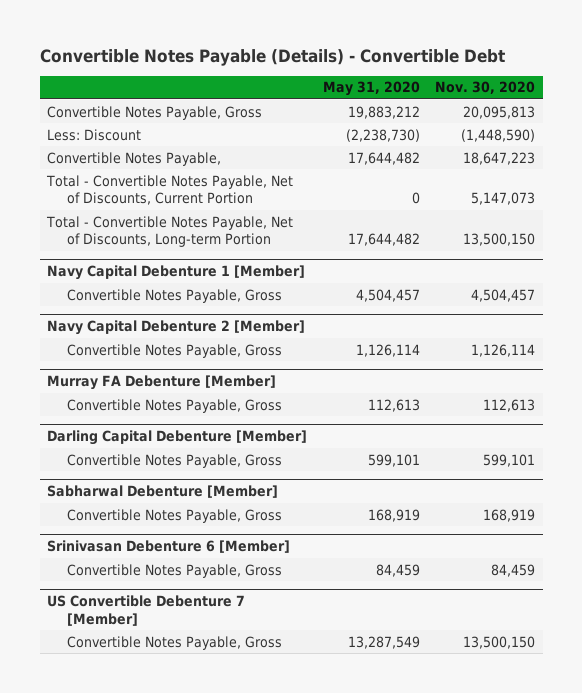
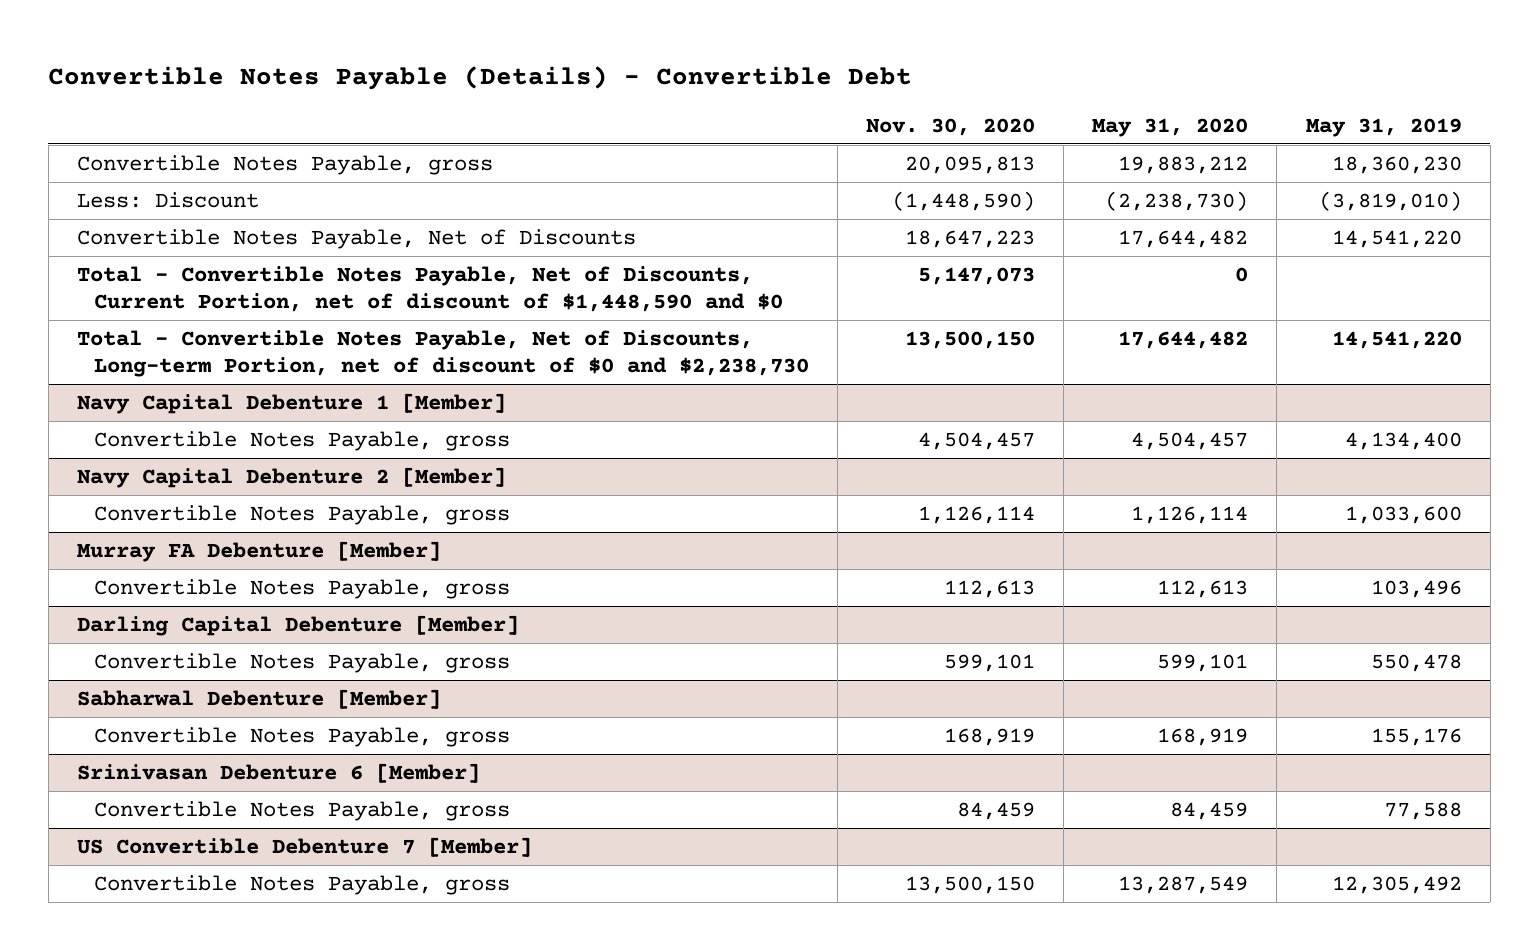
none -> [1305,117,1462,137] May 31, 2019
[47,105,263,120] Convertible Notes Payable, Gross -> [77,155,494,176] Convertible Notes Payable, gross
[47,151,222,166] Convertible Notes Payable, -> [77,229,637,250] Convertible Notes Payable, Net of Discounts
[46,174,294,206] Total - Convertible Notes Payable, Net of Discounts, Current Portion -> [77,266,783,313] Total - Convertible Notes Payable, Net of Discounts, Current Portion, net of discount of $1,448,590 and $0
[46,215,294,248] Total - Convertible Notes Payable, Net of Discounts, Long-term Portion -> [77,330,809,378] Total - Convertible Notes Payable, Net of Discounts, Long-term Portion, net of discount of $0 and $2,238,730
[67,288,283,303] Convertible Notes Payable, Gross -> [93,431,510,452] Convertible Notes Payable, gross
[67,343,283,358] Convertible Notes Payable, Gross -> [93,505,510,526] Convertible Notes Payable, gross
[67,398,283,413] Convertible Notes Payable, Gross -> [93,579,510,600] Convertible Notes Payable, gross
[67,453,283,468] Convertible Notes Payable, Gross -> [93,653,510,674] Convertible Notes Payable, gross
[67,508,283,523] Convertible Notes Payable, Gross -> [93,727,510,748] Convertible Notes Payable, gross
[67,563,283,578] Convertible Notes Payable, Gross -> [93,801,510,822] Convertible Notes Payable, gross
[67,635,283,650] Convertible Notes Payable, Gross -> [93,875,510,896] Convertible Notes Payable, gross

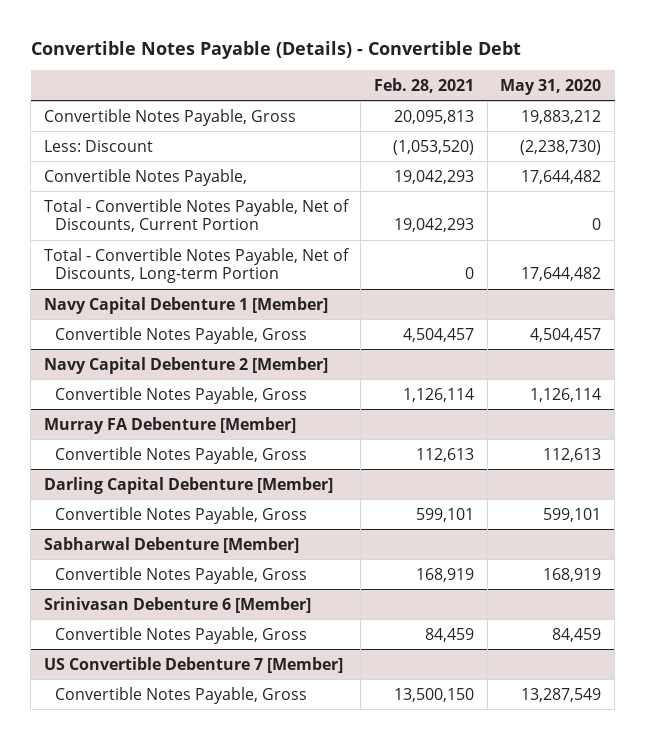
[865,117,1035,136] Nov. 30, 2020 -> none
[1305,117,1462,137] May 31, 2019 -> none
none -> [374,77,475,93] Feb. 28, 2021
[77,155,494,176] Convertible Notes Payable, gross -> [43,108,296,126] Convertible Notes Payable, Gross
[77,229,637,250] Convertible Notes Payable, Net of Discounts -> [43,168,247,186] Convertible Notes Payable,
[77,266,783,313] Total - Convertible Notes Payable, Net of Discounts, Current Portion, net of discount of $1,448,590 and $0 -> [43,198,350,233] Total - Convertible Notes Payable, Net of Discounts, Current Portion
[77,330,809,378] Total - Convertible Notes Payable, Net of Discounts, Long-term Portion, net of discount of $0 and $2,238,730 -> [43,247,350,284] Total - Convertible Notes Payable, Net of Discounts, Long-term Portion
[93,431,510,452] Convertible Notes Payable, gross -> [54,326,307,344] Convertible Notes Payable, Gross
[93,505,510,526] Convertible Notes Payable, gross -> [54,386,307,404] Convertible Notes Payable, Gross
[93,579,510,600] Convertible Notes Payable, gross -> [54,446,307,464] Convertible Notes Payable, Gross
[93,653,510,674] Convertible Notes Payable, gross -> [54,506,307,524] Convertible Notes Payable, Gross
[93,727,510,748] Convertible Notes Payable, gross -> [54,566,307,584] Convertible Notes Payable, Gross
[93,801,510,822] Convertible Notes Payable, gross -> [54,626,307,644] Convertible Notes Payable, Gross
[93,875,510,896] Convertible Notes Payable, gross -> [54,686,307,704] Convertible Notes Payable, Gross

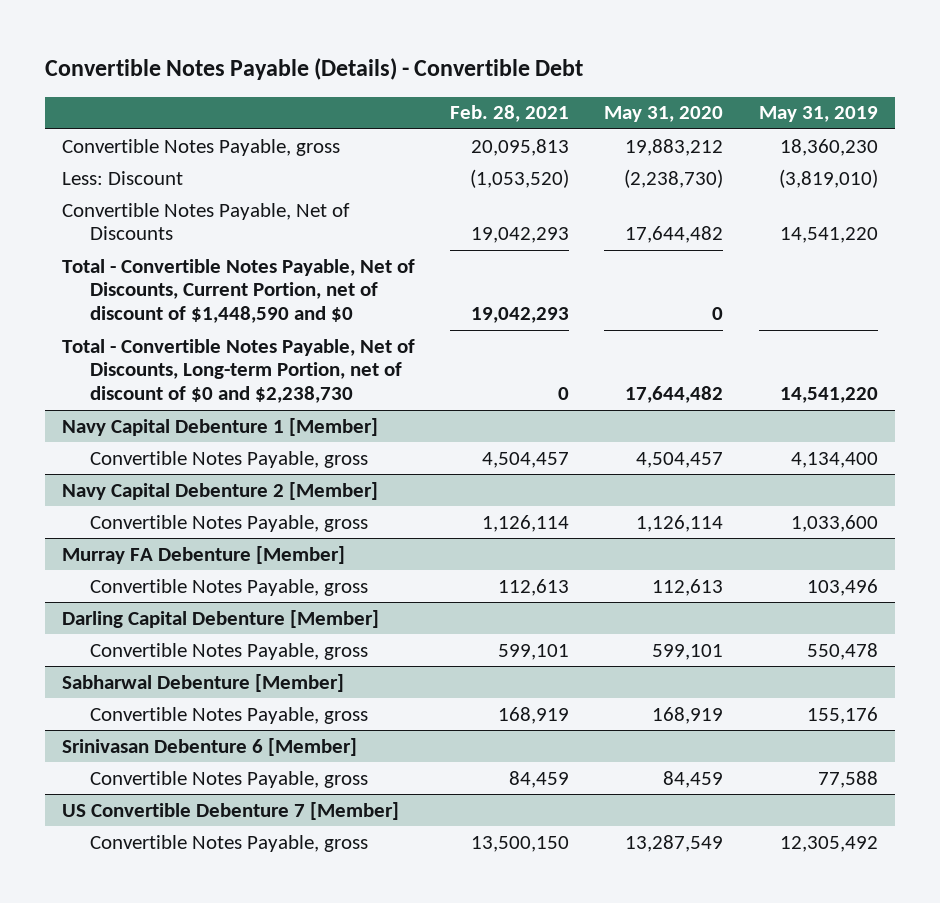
none -> [758,106,878,123] May 31, 2019
[43,108,296,126] Convertible Notes Payable, Gross -> [62,138,341,156] Convertible Notes Payable, gross
[43,168,247,186] Convertible Notes Payable, -> [62,202,351,241] Convertible Notes Payable, Net of Discounts
[43,198,350,233] Total - Convertible Notes Payable, Net of Discounts, Current Portion -> [62,258,416,324] Total - Convertible Notes Payable, Net of Discounts, Current Portion, net of discount of $1,448,590 and $0
[43,247,350,284] Total - Convertible Notes Payable, Net of Discounts, Long-term Portion -> [62,338,416,404] Total - Convertible Notes Payable, Net of Discounts, Long-term Portion, net of discount of $0 and $2,238,730
[54,326,307,344] Convertible Notes Payable, Gross -> [90,450,369,468] Convertible Notes Payable, gross
[54,386,307,404] Convertible Notes Payable, Gross -> [90,514,369,532] Convertible Notes Payable, gross
[54,446,307,464] Convertible Notes Payable, Gross -> [90,578,369,596] Convertible Notes Payable, gross
[54,506,307,524] Convertible Notes Payable, Gross -> [90,642,369,660] Convertible Notes Payable, gross
[54,566,307,584] Convertible Notes Payable, Gross -> [90,706,369,724] Convertible Notes Payable, gross
[54,626,307,644] Convertible Notes Payable, Gross -> [90,770,369,788] Convertible Notes Payable, gross
[54,686,307,704] Convertible Notes Payable, Gross -> [90,834,369,852] Convertible Notes Payable, gross

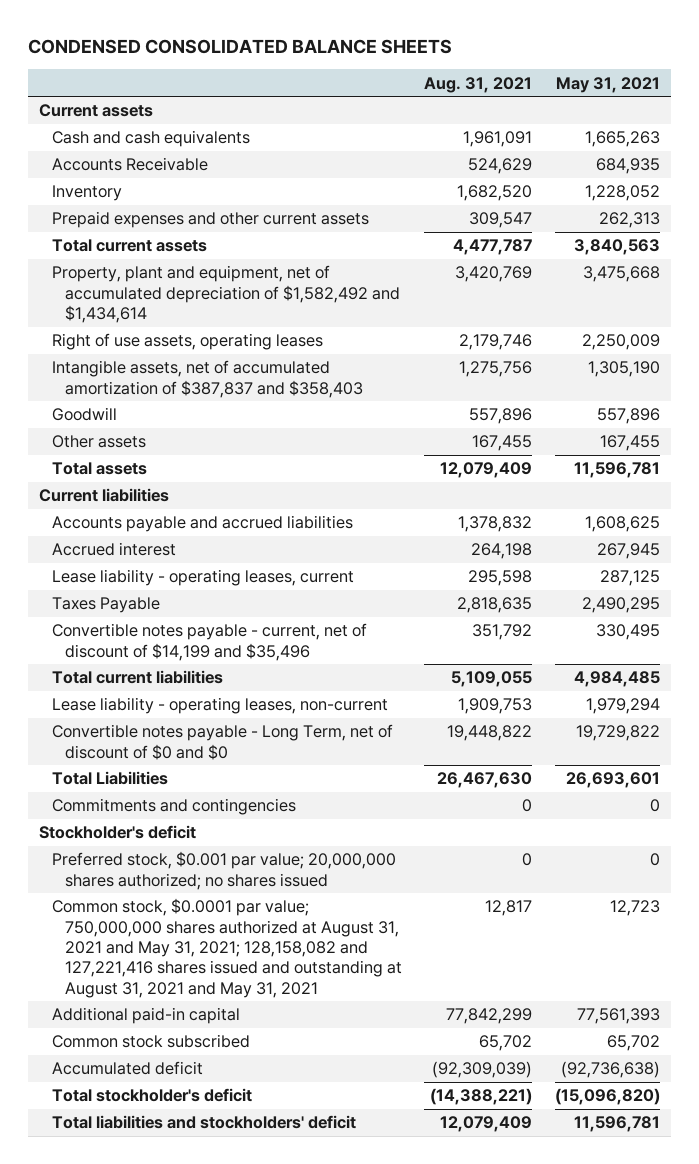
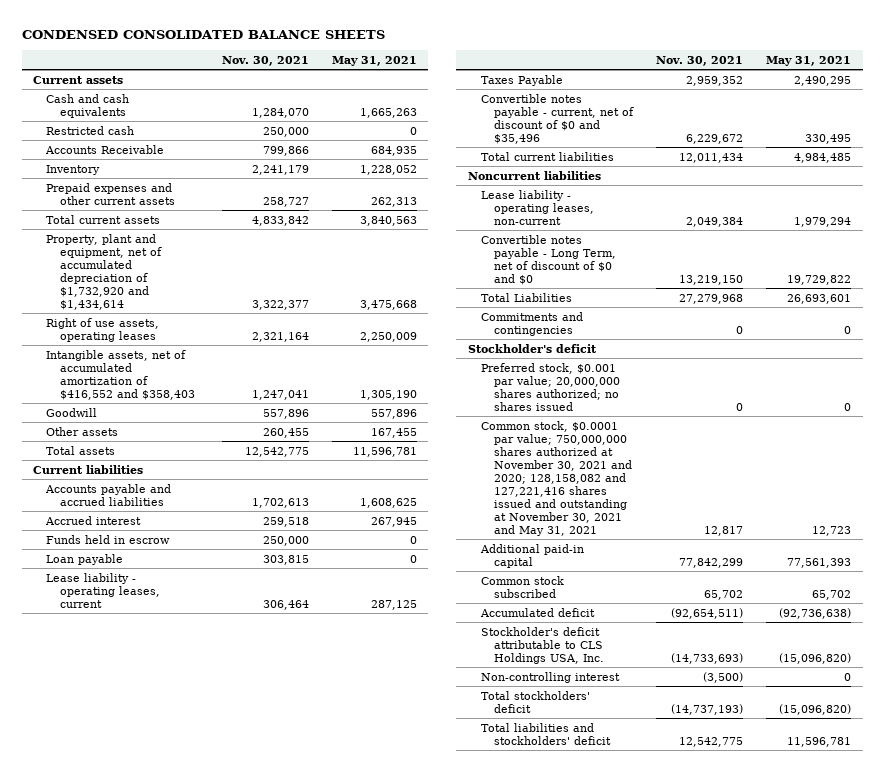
[424,76,533,93] Aug. 31, 2021 -> none
none -> [221,55,309,66] Nov. 30, 2021
none -> [46,125,135,135] Restricted cash
[51,265,400,323] Property, plant and equipment, net of accumulated depreciation of $1,582,492 and $1,434,614 -> [46,233,162,310] Property, plant and equipment, net of accumulated depreciation of $1,732,920 and $1,434,614
[51,360,363,398] Intangible assets, net of accumulated amortization of $387,837 and $358,403 -> [46,349,195,400] Intangible assets, net of accumulated amortization of $416,552 and $358,403
none -> [46,534,171,544] Funds held in escrow
none -> [46,553,124,565] Loan payable
[51,623,367,661] Convertible notes payable - current, net of discount of $14,199 and $35,496 -> [480,93,635,144] Convertible notes payable - current, net of discount of $0 and $35,496
none -> [467,170,601,180] Noncurrent liabilities
[51,898,402,998] Common stock, $0.0001 par value; 750,000,000 shares authorized at August 31, 2021 and May 31, 2021; 128,158,082 and 127,221,416 shares issued and outstanding at August 31, 2021 and May 31, 2021 -> [480,420,633,537] Common stock, $0.0001 par value; 750,000,000 shares authorized at November 30, 2021 and 2020; 128,158,082 and 127,221,416 shares issued and outstanding at November 30, 2021 and May 31, 2021
[51,1088,252,1103] Total stockholder's deficit -> [480,626,605,664] Stockholder's deficit attributable to CLS Holdings USA, Inc.
none -> [480,671,620,683] Non-controlling interest
none -> [480,690,590,713] Total stockholders' deficit

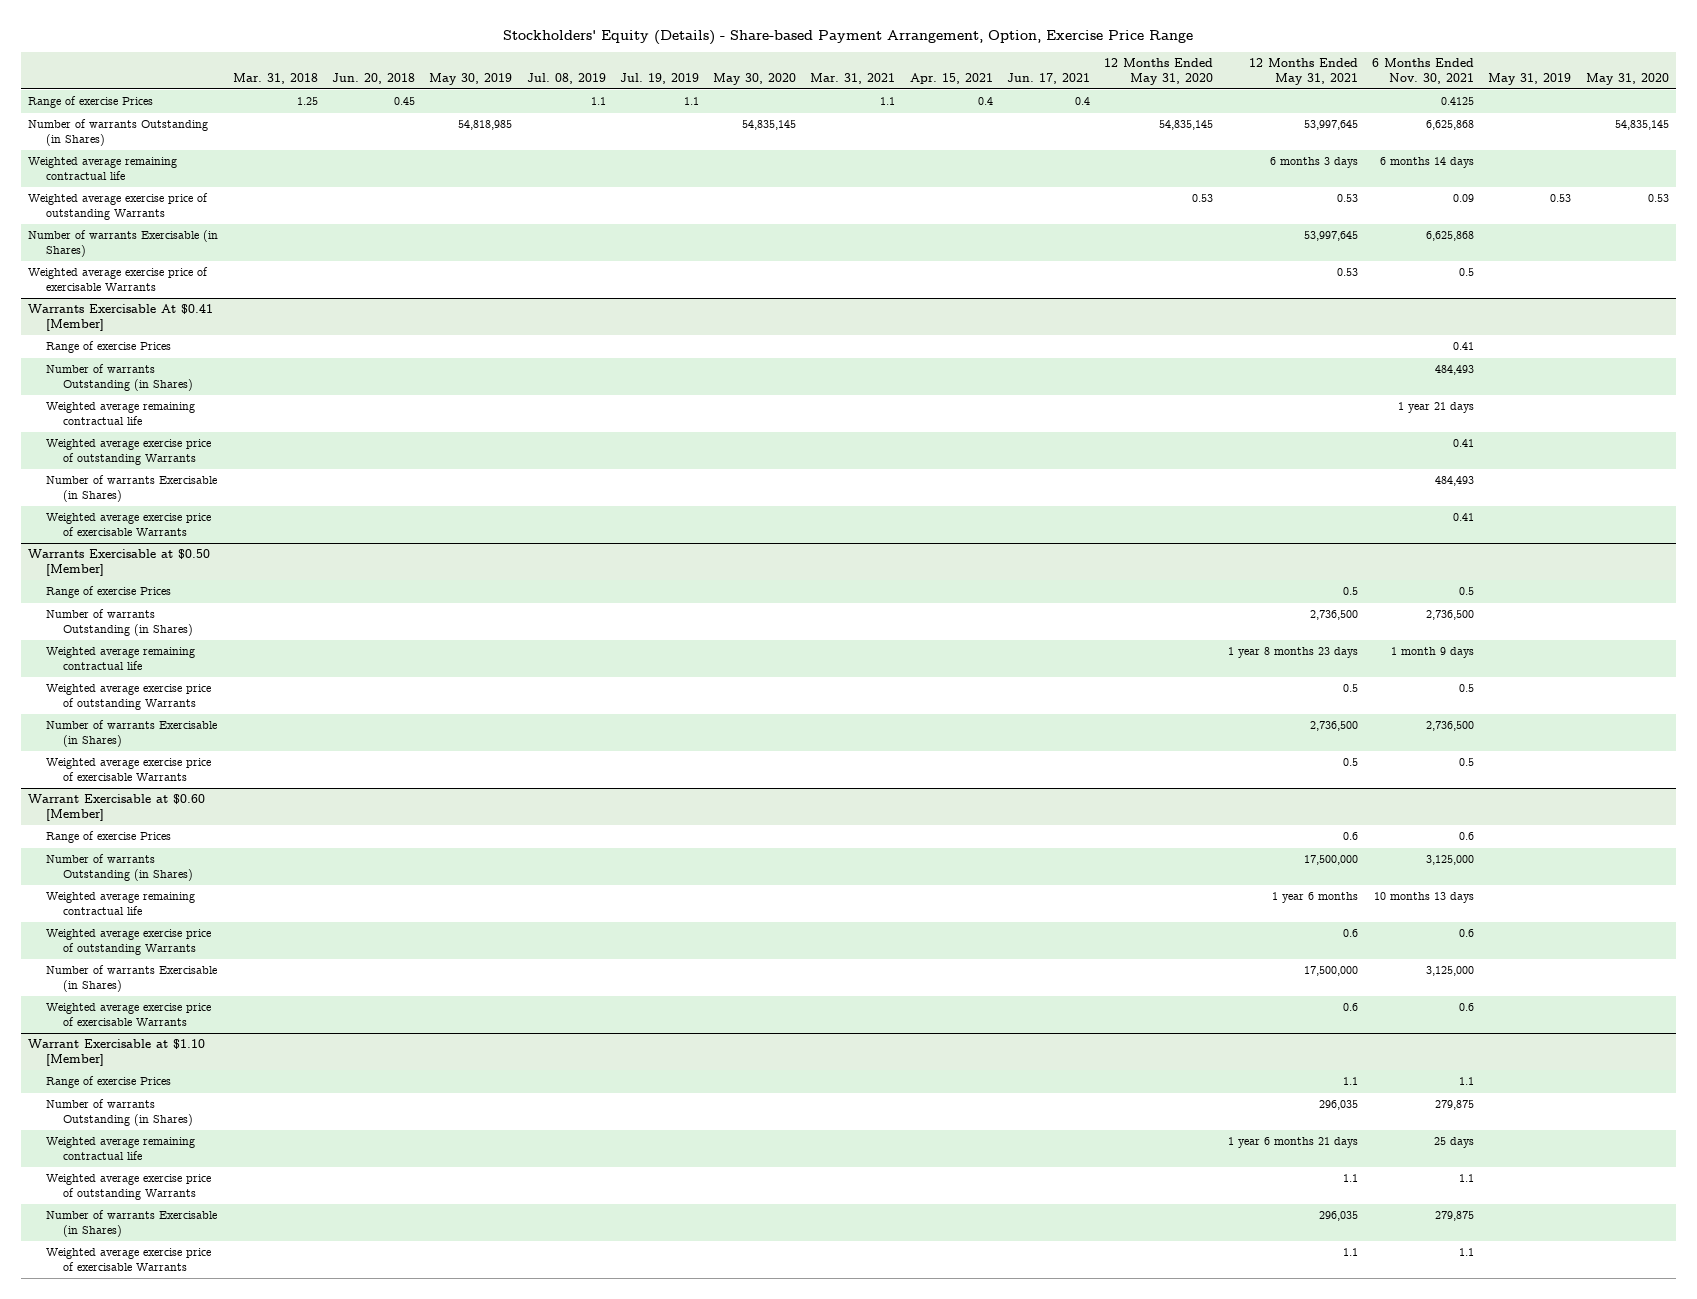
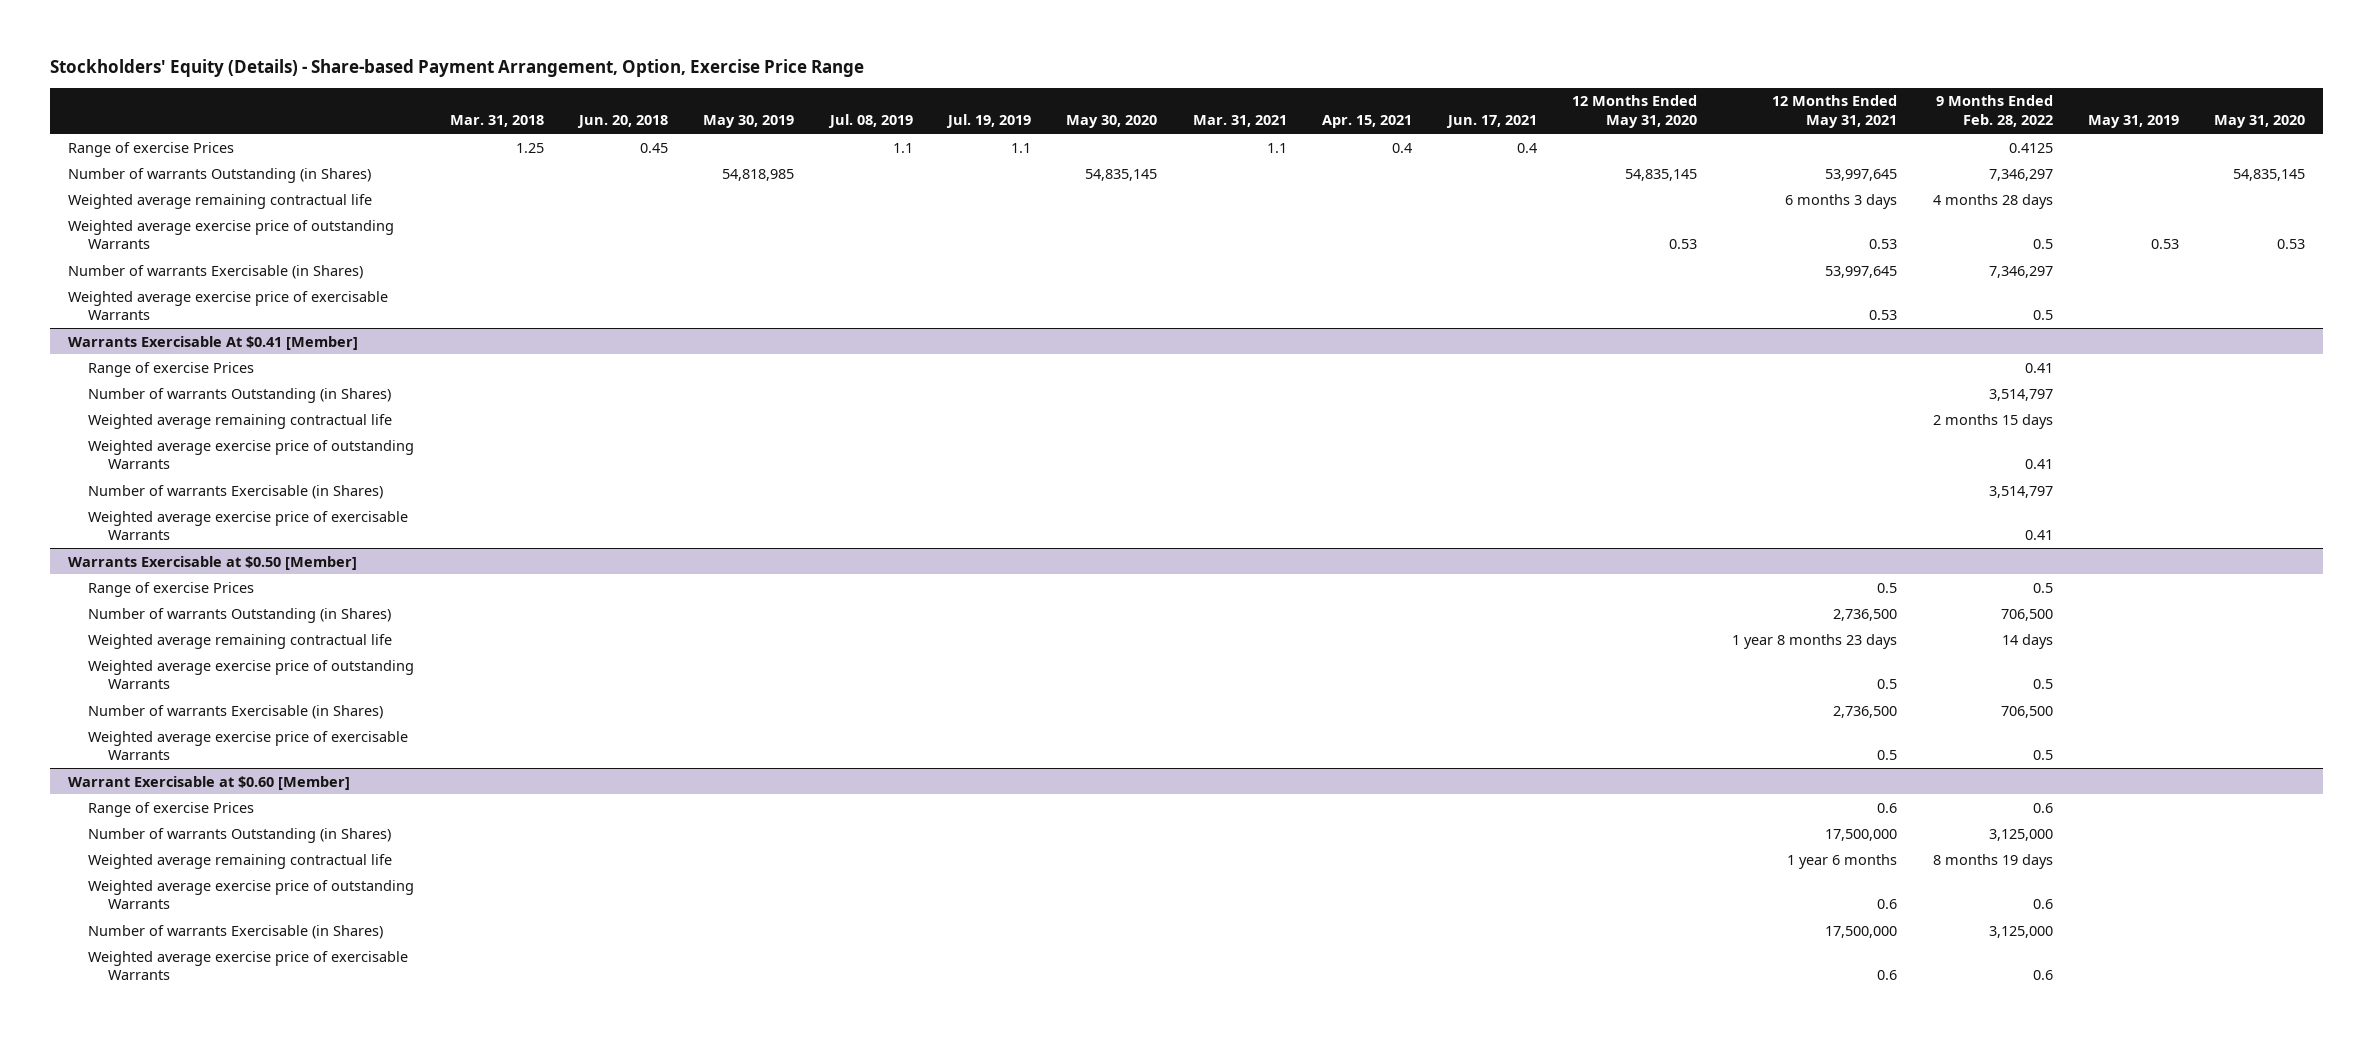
[1371,58,1474,84] 6 Months Ended Nov. 30, 2021 -> none
none -> [1935,95,2053,128] 9 Months Ended Feb. 28, 2022
[28,1039,206,1066] Warrant Exercisable at $1.10 [Member] -> none
[45,1076,171,1089] Range of exercise Prices -> none
[45,1099,193,1126] Number of warrants Outstanding (in Shares) -> none
[45,1137,195,1160] Weighted average remaining contractual life -> none
[45,1174,211,1200] Weighted average exercise price of outstanding Warrants -> none
[45,1210,217,1237] Number of warrants Exercisable (in Shares) -> none
[45,1248,211,1271] Weighted average exercise price of exercisable Warrants -> none

